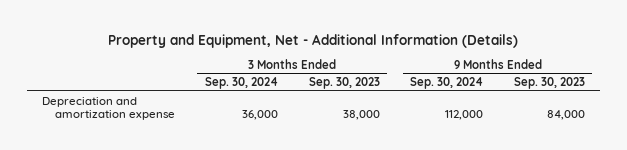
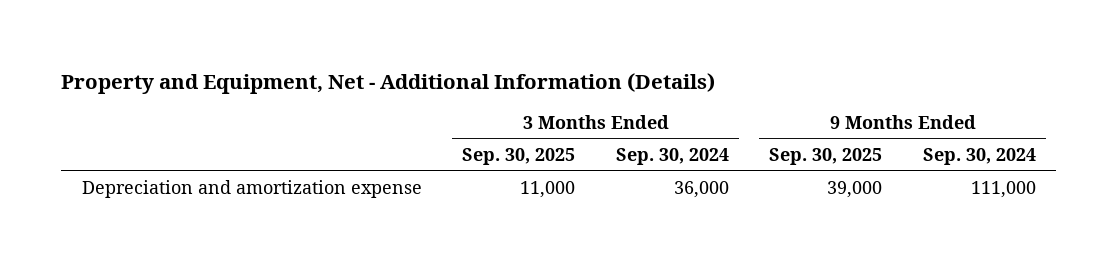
[308,77,380,90] Sep. 30, 2023 -> none
[513,77,585,90] Sep. 30, 2023 -> none
none -> [462,148,576,166] Sep. 30, 2025
none -> [769,148,883,166] Sep. 30, 2025
[445,110,484,121] 112,000 -> [971,181,1037,199] 111,000

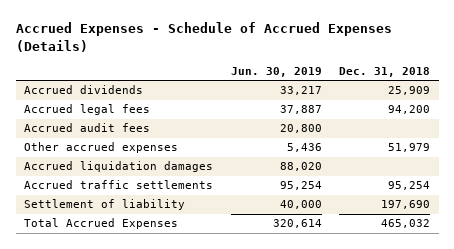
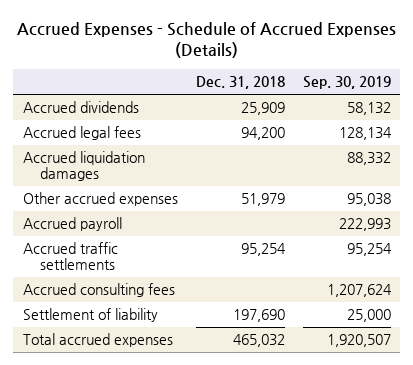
[230,67,322,78] Jun. 30, 2019 -> none
none -> [302,76,391,90] Sep. 30, 2019
[24,123,151,133] Accrued audit fees -> none
[24,142,179,154] Other accrued expenses -> [22,192,178,207] Other accrued expenses
none -> [22,217,122,232] Accrued payroll
none -> [22,283,175,298] Accrued consulting fees
[24,218,179,230] Total Accrued Expenses -> [22,333,173,348] Total accrued expenses

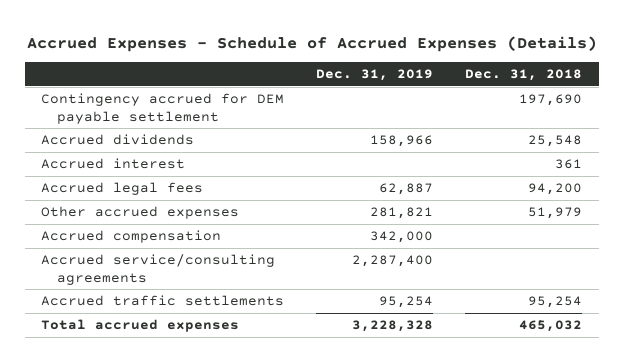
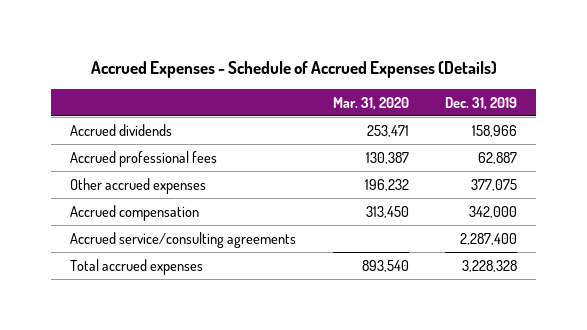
[465,69,583,82] Dec. 31, 2018 -> none
none -> [332,96,409,110] Mar. 31, 2020
[41,93,285,124] Contingency accrued for DEM payable settlement -> none
[41,158,186,170] Accrued interest -> none
[41,182,204,196] Accrued legal fees -> [69,151,217,168] Accrued professional fees
[370,207,434,220] 281,821 -> [471,179,518,192] 377,075
[41,295,285,307] Accrued traffic settlements -> none

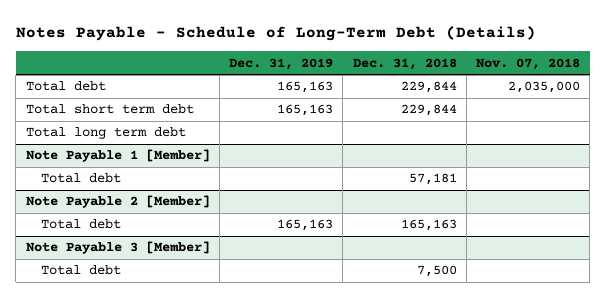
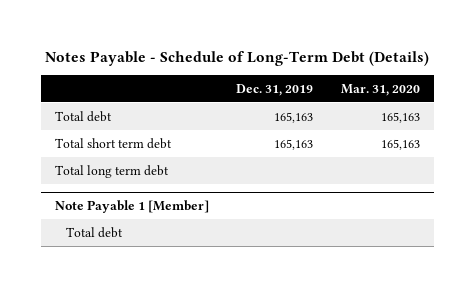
[352,57,457,70] Dec. 31, 2018 -> none
[476,57,581,70] Nov. 07, 2018 -> none
none -> [340,83,420,96] Mar. 31, 2020
[25,195,210,209] Note Payable 2 [Member] -> none
[40,219,121,230] Total debt -> none
[25,241,210,255] Note Payable 3 [Member] -> none
[40,265,121,276] Total debt -> none

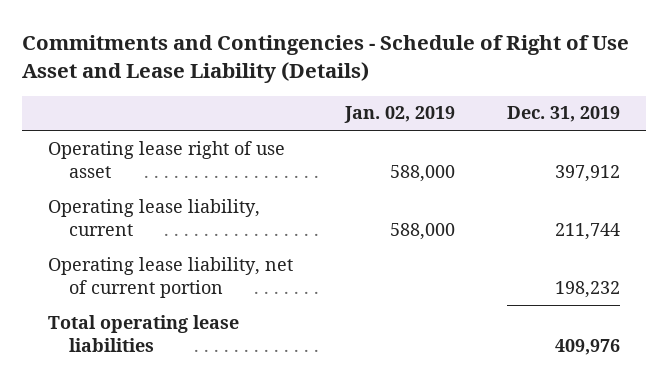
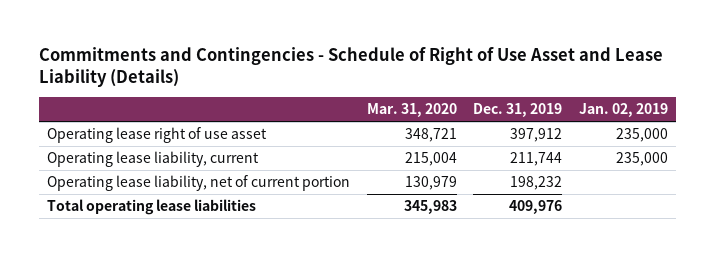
none -> [366,103,457,118] Mar. 31, 2020
[390,164,456,182] 588,000 -> [615,128,668,143] 235,000
[390,222,456,240] 588,000 -> [615,152,668,167] 235,000

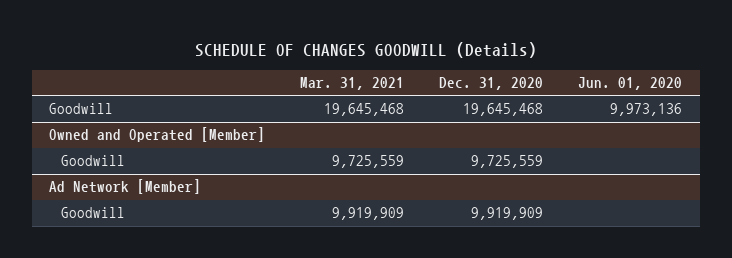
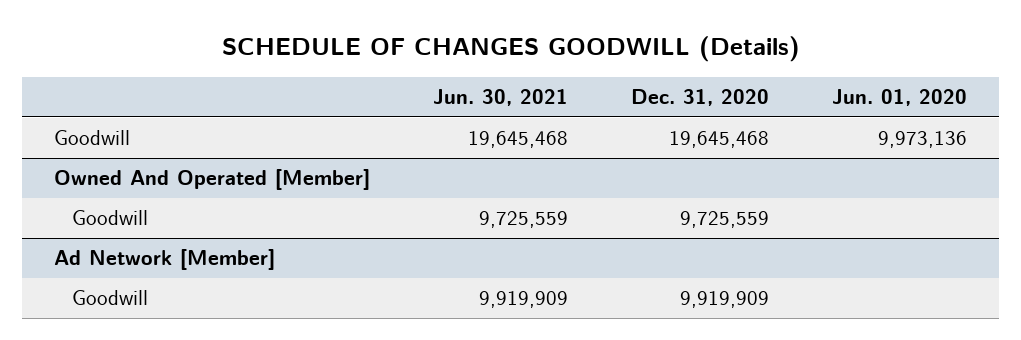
[300,77,405,91] Mar. 31, 2021 -> none
none -> [433,89,569,107] Jun. 30, 2021
[49,127,266,143] Owned and Operated [Member] -> [53,169,370,191] Owned And Operated [Member]

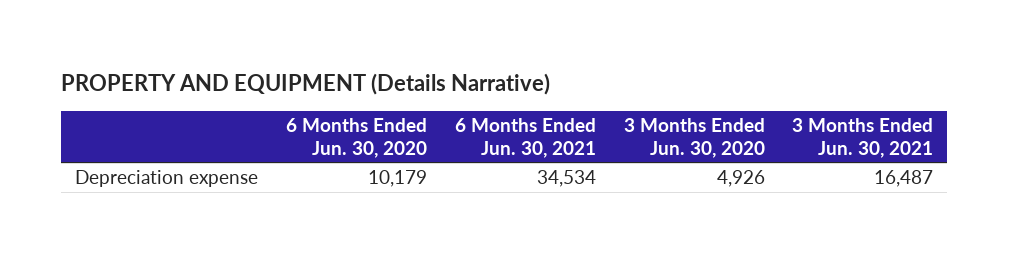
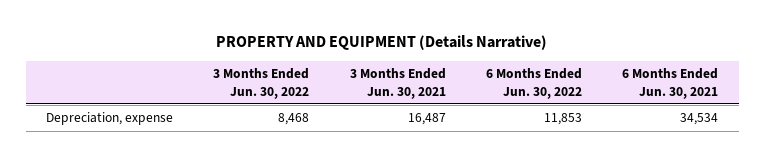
[286,117,428,158] 6 Months Ended Jun. 30, 2020 -> none
[623,117,765,158] 3 Months Ended Jun. 30, 2020 -> none
none -> [213,68,310,99] 3 Months Ended Jun. 30, 2022
none -> [486,68,583,99] 6 Months Ended Jun. 30, 2022
[75,170,259,188] Depreciation expense -> [45,112,173,126] Depreciation, expense

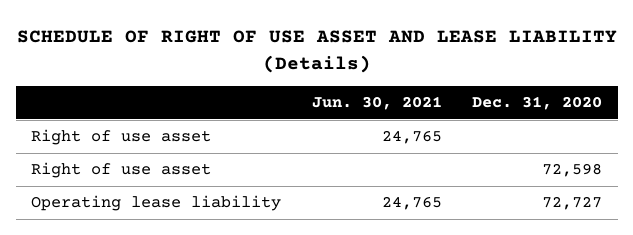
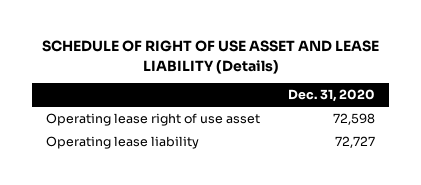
[311,96,442,111] Jun. 30, 2021 -> none
[30,129,211,146] Right of use asset -> none
[30,162,211,179] Right of use asset -> [46,113,261,127] Operating lease right of use asset

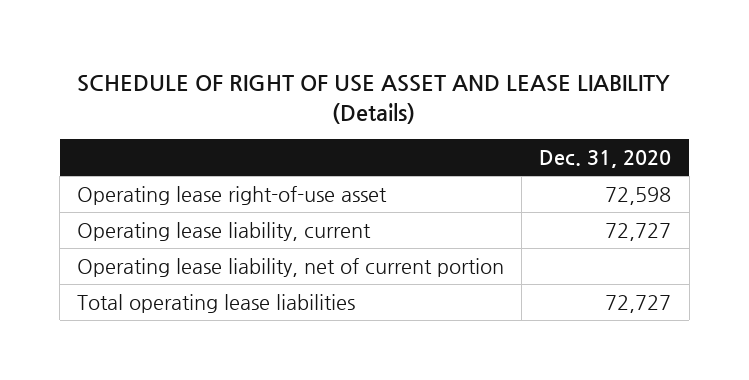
[46,113,261,127] Operating lease right of use asset -> [77,185,388,205] Operating lease right-of-use asset
none -> [77,221,372,241] Operating lease liability, current
none -> [77,257,505,277] Operating lease liability, net of current portion
[46,136,200,150] Operating lease liability -> [77,293,356,313] Total operating lease liabilities

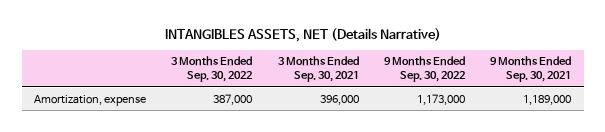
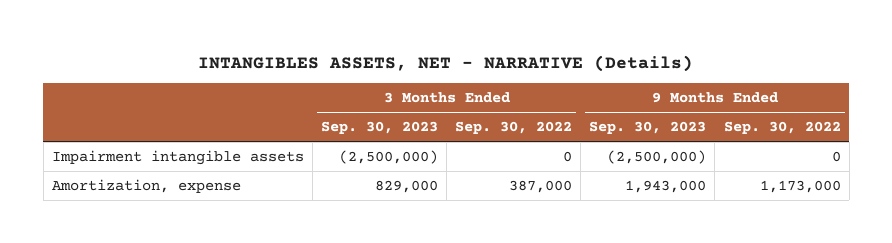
[164,27,441,42] INTANGIBLES ASSETS, NET (Details Narrative) -> [198,54,694,72] INTANGIBLES ASSETS, NET - NARRATIVE (Details)
[277,56,359,83] 3 Months Ended Sep. 30, 2021 -> none
[490,56,572,83] 9 Months Ended Sep. 30, 2021 -> none
none -> [321,121,439,135] Sep. 30, 2023
none -> [589,121,707,135] Sep. 30, 2023
none -> [51,150,304,166] Impairment intangible assets

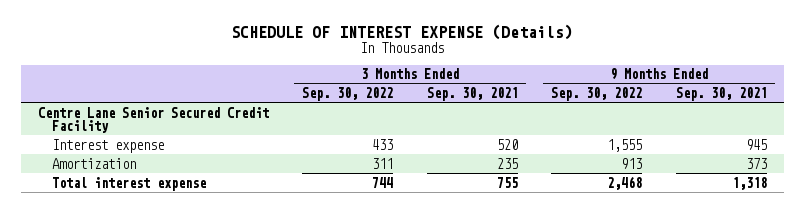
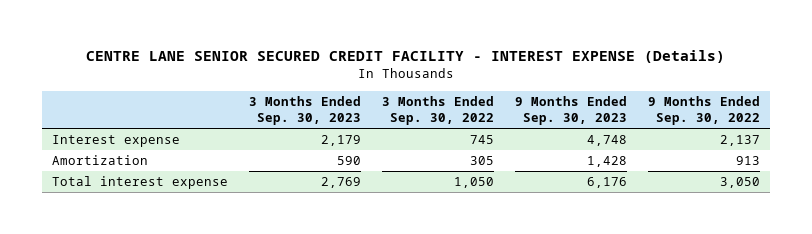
[231,24,574,41] SCHEDULE OF INTEREST EXPENSE (Details) -> [85,50,725,64] CENTRE LANE SENIOR SECURED CREDIT FACILITY - INTEREST EXPENSE (Details)
[426,86,518,101] Sep. 30, 2021 -> none
[675,86,767,101] Sep. 30, 2021 -> none
none -> [248,96,361,126] 3 Months Ended Sep. 30, 2023
none -> [514,96,627,126] 9 Months Ended Sep. 30, 2023
[37,106,269,133] Centre Lane Senior Secured Credit Facility -> none
[372,138,394,150] 433 -> [469,135,494,145] 745
[607,138,643,152] 1,555 -> [719,135,760,147] 2,137
[372,157,394,169] 311 -> [469,156,494,166] 305
[372,176,394,188] 744 -> [453,177,494,189] 1,050
[607,175,643,190] 2,468 -> [719,177,760,189] 3,050

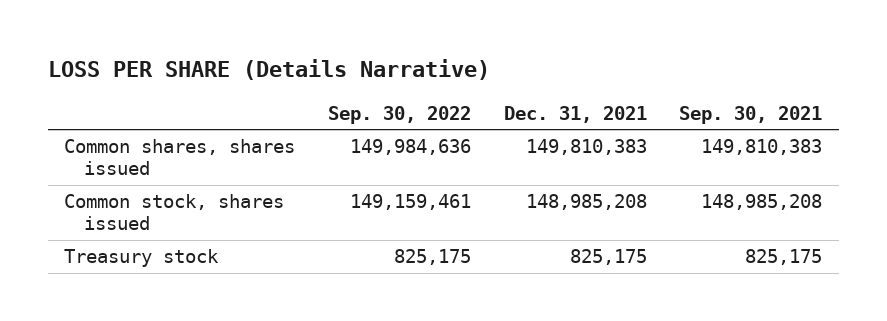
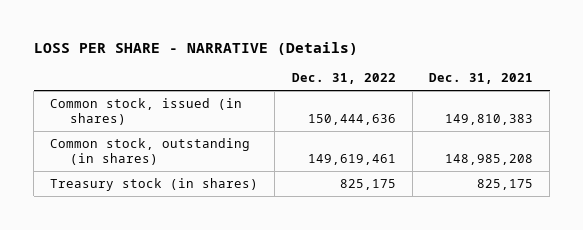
[47,59,490,81] LOSS PER SHARE (Details Narrative) -> [33,42,358,56] LOSS PER SHARE - NARRATIVE (Details)
[327,105,471,124] Sep. 30, 2022 -> none
[679,105,823,124] Sep. 30, 2021 -> none
none -> [291,73,396,85] Dec. 31, 2022
[64,139,296,176] Common shares, shares issued -> [50,97,243,125] Common stock, issued (in shares)
[64,194,285,231] Common stock, shares issued -> [50,137,251,165] Common stock, outstanding (in shares)
[64,249,220,268] Treasury stock -> [50,177,259,191] Treasury stock (in shares)

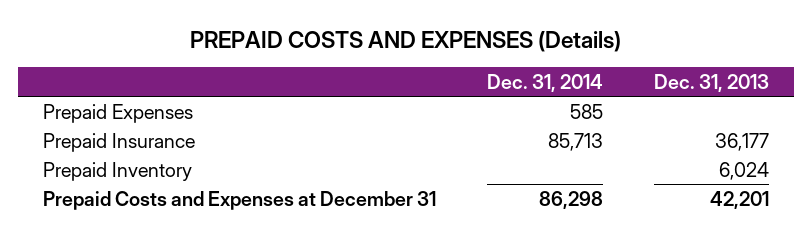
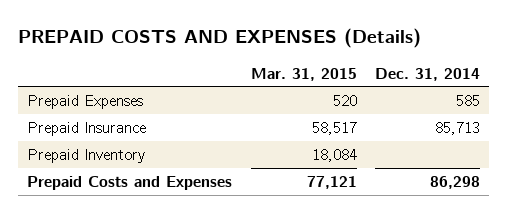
[653,74,769,93] Dec. 31, 2013 -> none
none -> [250,67,357,81] Mar. 31, 2015
[43,190,437,210] Prepaid Costs and Expenses at December 31 -> [27,175,233,190] Prepaid Costs and Expenses

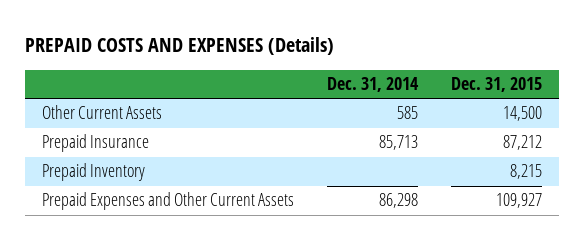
[250,67,357,81] Mar. 31, 2015 -> none
none -> [451,77,543,93] Dec. 31, 2015
[27,94,144,109] Prepaid Expenses -> [41,105,162,120] Other Current Assets
[27,175,233,190] Prepaid Costs and Expenses -> [41,192,294,211] Prepaid Expenses and Other Current Assets

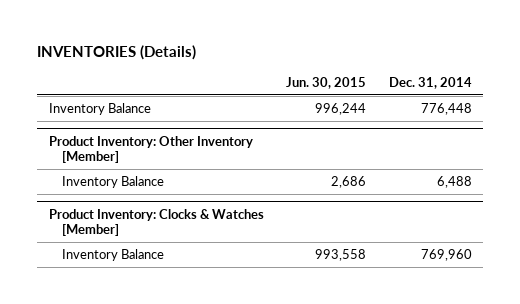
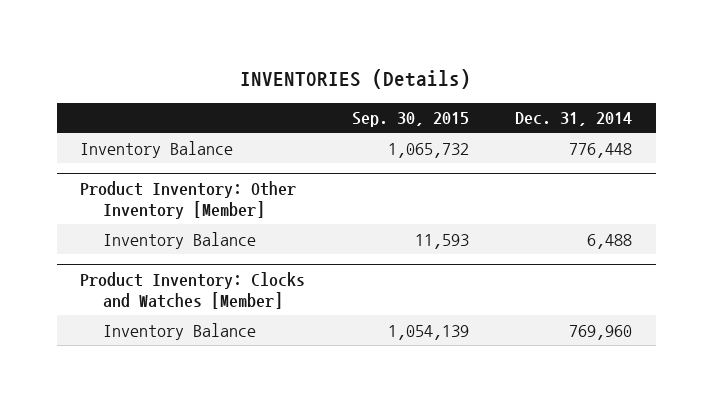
[286,76,367,89] Jun. 30, 2015 -> none
none -> [351,112,469,128] Sep. 30, 2015
[48,208,264,237] Product Inventory: Clocks & Watches [Member] -> [80,272,306,309] Product Inventory: Clocks and Watches [Member]

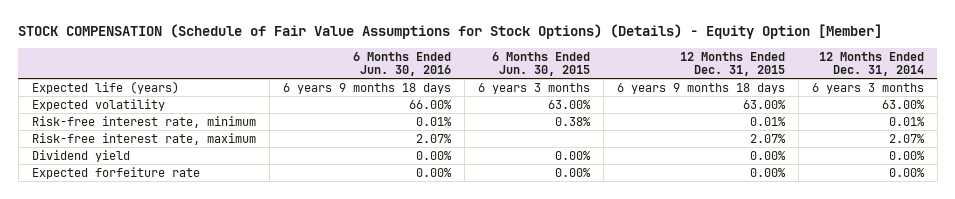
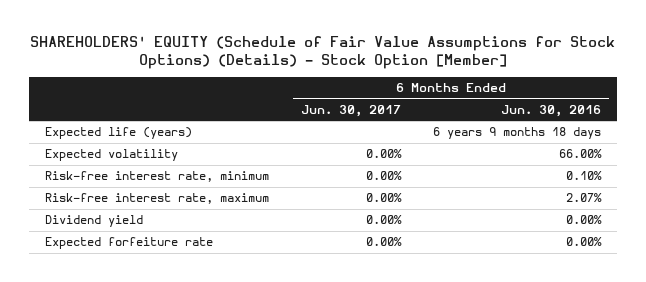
[18,24,883,40] STOCK COMPENSATION (Schedule of Fair Value Assumptions for Stock Options) (Details) - Equity Option [Member] -> [29,35,615,70] SHAREHOLDERS' EQUITY (Schedule of Fair Value Assumptions for Stock Options) (Details) - Stock Option [Member]
[491,51,590,76] 6 Months Ended Jun. 30, 2015 -> none
[679,51,785,76] 12 Months Ended Dec. 31, 2015 -> none
[818,51,924,76] 12 Months Ended Dec. 31, 2014 -> none
none -> [300,104,401,117] Jun. 30, 2017
[415,116,452,126] 0.01% -> [566,171,603,181] 0.10%

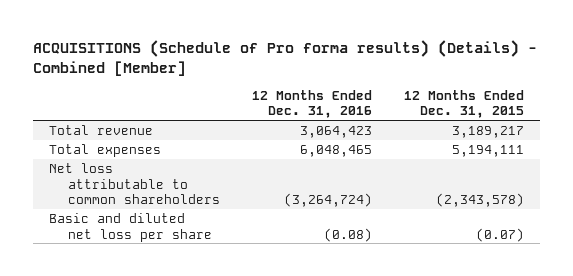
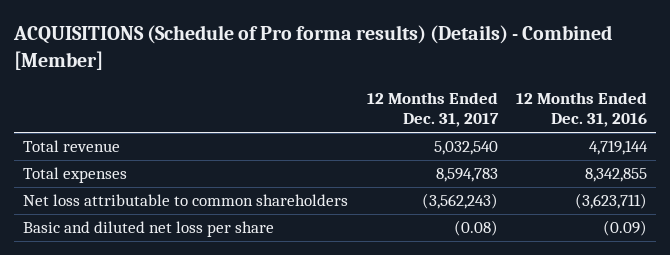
[404,89,525,119] 12 Months Ended Dec. 31, 2015 -> none
none -> [366,91,499,128] 12 Months Ended Dec. 31, 2017
[300,125,373,138] 3,064,423 -> [589,140,649,156] 4,719,144
[300,144,373,157] 6,048,465 -> [585,168,648,183] 8,342,855
[284,193,373,208] (3,264,724) -> [575,193,648,210] (3,623,711)
[324,227,373,242] (0.08) -> [603,220,648,237] (0.09)

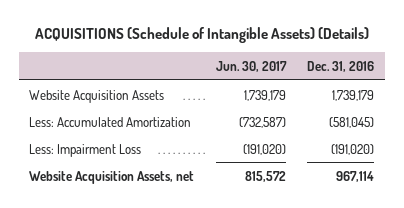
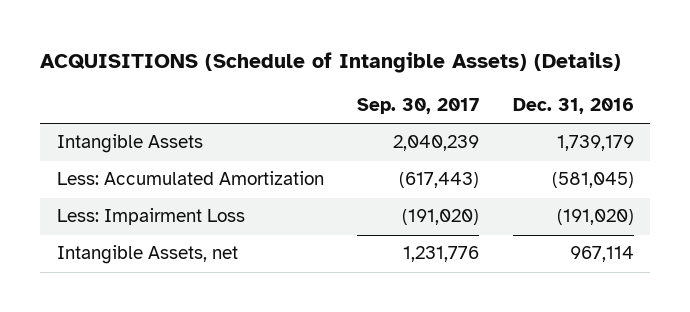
[215,60,287,72] Jun. 30, 2017 -> none
none -> [357,98,480,115] Sep. 30, 2017
[29,89,165,103] Website Acquisition Assets -> [56,134,203,154] Intangible Assets
[29,170,195,184] Website Acquisition Assets, net -> [56,245,238,265] Intangible Assets, net

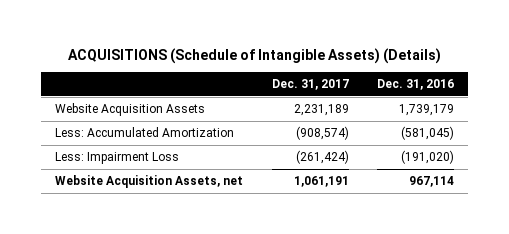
[357,98,480,115] Sep. 30, 2017 -> none
none -> [271,79,349,91] Dec. 31, 2017
[56,134,203,154] Intangible Assets -> [55,103,206,117] Website Acquisition Assets
[56,245,238,265] Intangible Assets, net -> [55,175,244,189] Website Acquisition Assets, net

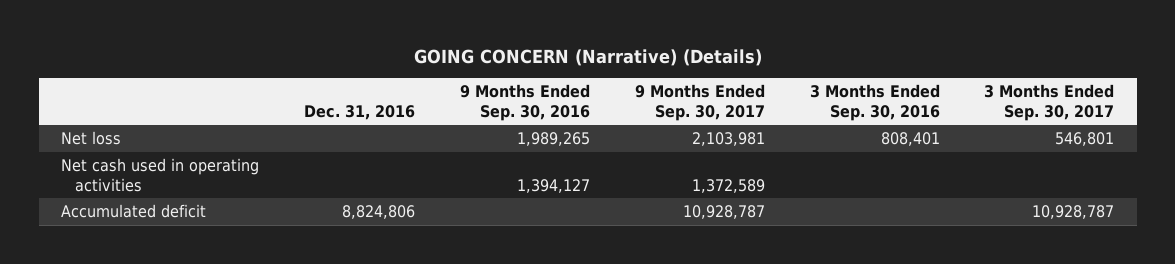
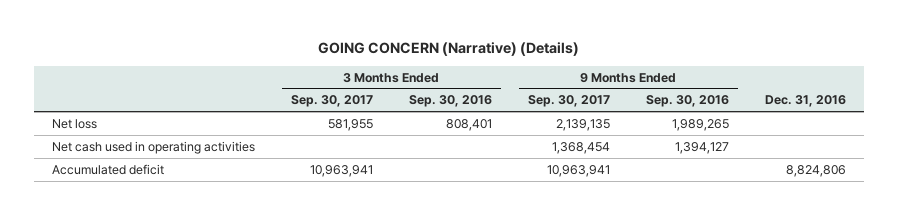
[691,131,765,146] 2,103,981 -> [555,118,610,131] 2,139,135
[1055,131,1115,146] 546,801 -> [327,118,373,131] 581,955
[691,178,765,193] 1,372,589 -> [551,141,610,154] 1,368,454
[682,204,765,219] 10,928,787 -> [546,164,610,177] 10,963,941
[1032,204,1115,219] 10,928,787 -> [309,164,373,177] 10,963,941

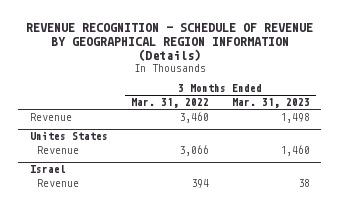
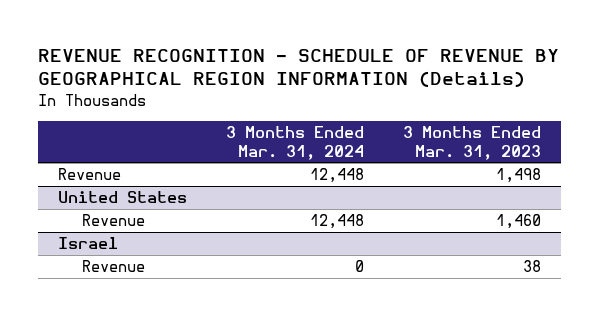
[130,98,209,109] Mar. 31, 2022 -> none
none -> [225,126,364,160] 3 Months Ended Mar. 31, 2024
[29,131,108,141] Unites States -> [57,191,187,204] United States

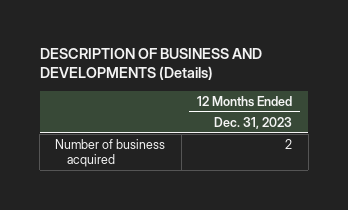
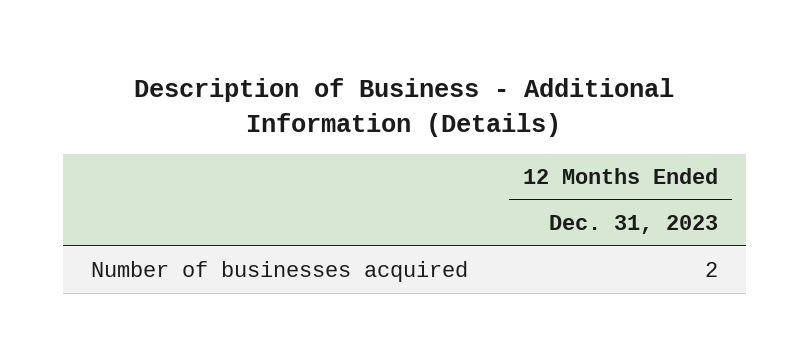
[39,47,262,81] DESCRIPTION OF BUSINESS AND DEVELOPMENTS (Details) -> [134,78,675,137] Description of Business - Additional Information (Details)
[55,139,166,168] Number of business acquired -> [90,261,468,283] Number of businesses acquired

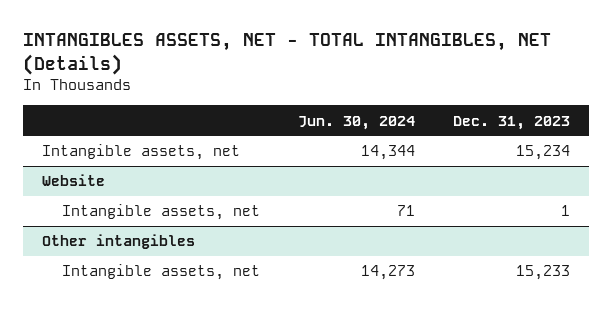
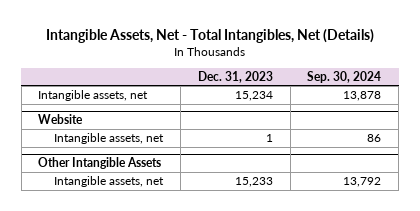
[23,33,552,75] INTANGIBLES ASSETS, NET - TOTAL INTANGIBLES, NET (Details) -> [45,28,374,43] Intangible Assets, Net - Total Intangibles, Net (Details)
[297,115,415,130] Jun. 30, 2024 -> none
none -> [307,70,382,83] Sep. 30, 2024
[42,234,196,250] Other intangibles -> [38,157,162,170] Other Intangible Assets

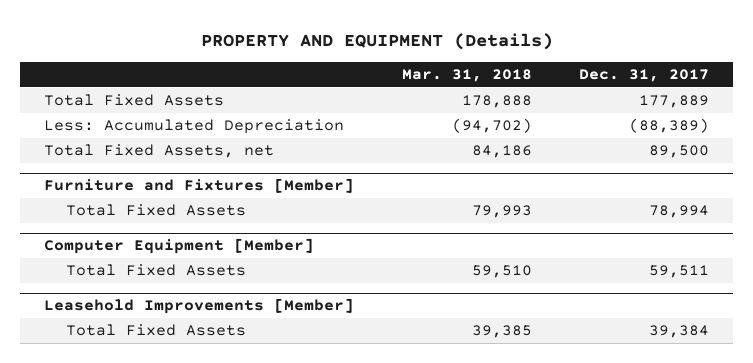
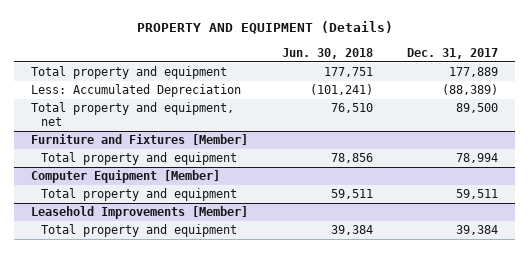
[401,69,532,83] Mar. 31, 2018 -> none
none -> [282,47,374,59] Jun. 30, 2018
[43,94,224,107] Total Fixed Assets -> [31,66,228,80] Total property and equipment
[43,144,274,159] Total Fixed Assets, net -> [31,102,235,127] Total property and equipment, net
[65,204,246,217] Total Fixed Assets -> [41,152,238,166] Total property and equipment
[65,264,246,277] Total Fixed Assets -> [41,188,238,202] Total property and equipment
[65,324,246,337] Total Fixed Assets -> [41,224,238,238] Total property and equipment

